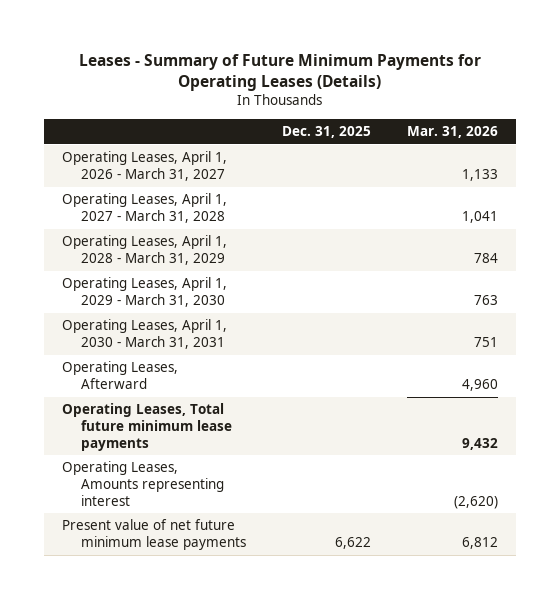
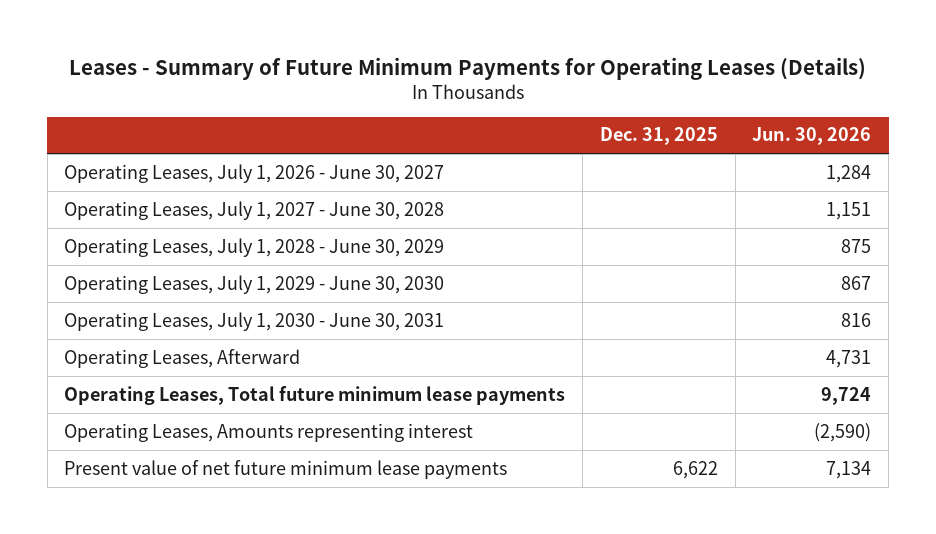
[406,126,498,139] Mar. 31, 2026 -> none
none -> [752,127,872,146] Jun. 30, 2026
[62,151,228,182] Operating Leases, April 1, 2026 - March 31, 2027 -> [64,163,445,183] Operating Leases, July 1, 2026 - June 30, 2027
[62,193,228,224] Operating Leases, April 1, 2027 - March 31, 2028 -> [64,200,445,220] Operating Leases, July 1, 2027 - June 30, 2028
[62,235,228,266] Operating Leases, April 1, 2028 - March 31, 2029 -> [64,237,445,257] Operating Leases, July 1, 2028 - June 30, 2029
[62,277,228,308] Operating Leases, April 1, 2029 - March 31, 2030 -> [64,274,445,294] Operating Leases, July 1, 2029 - June 30, 2030
[62,319,228,350] Operating Leases, April 1, 2030 - March 31, 2031 -> [64,311,445,331] Operating Leases, July 1, 2030 - June 30, 2031

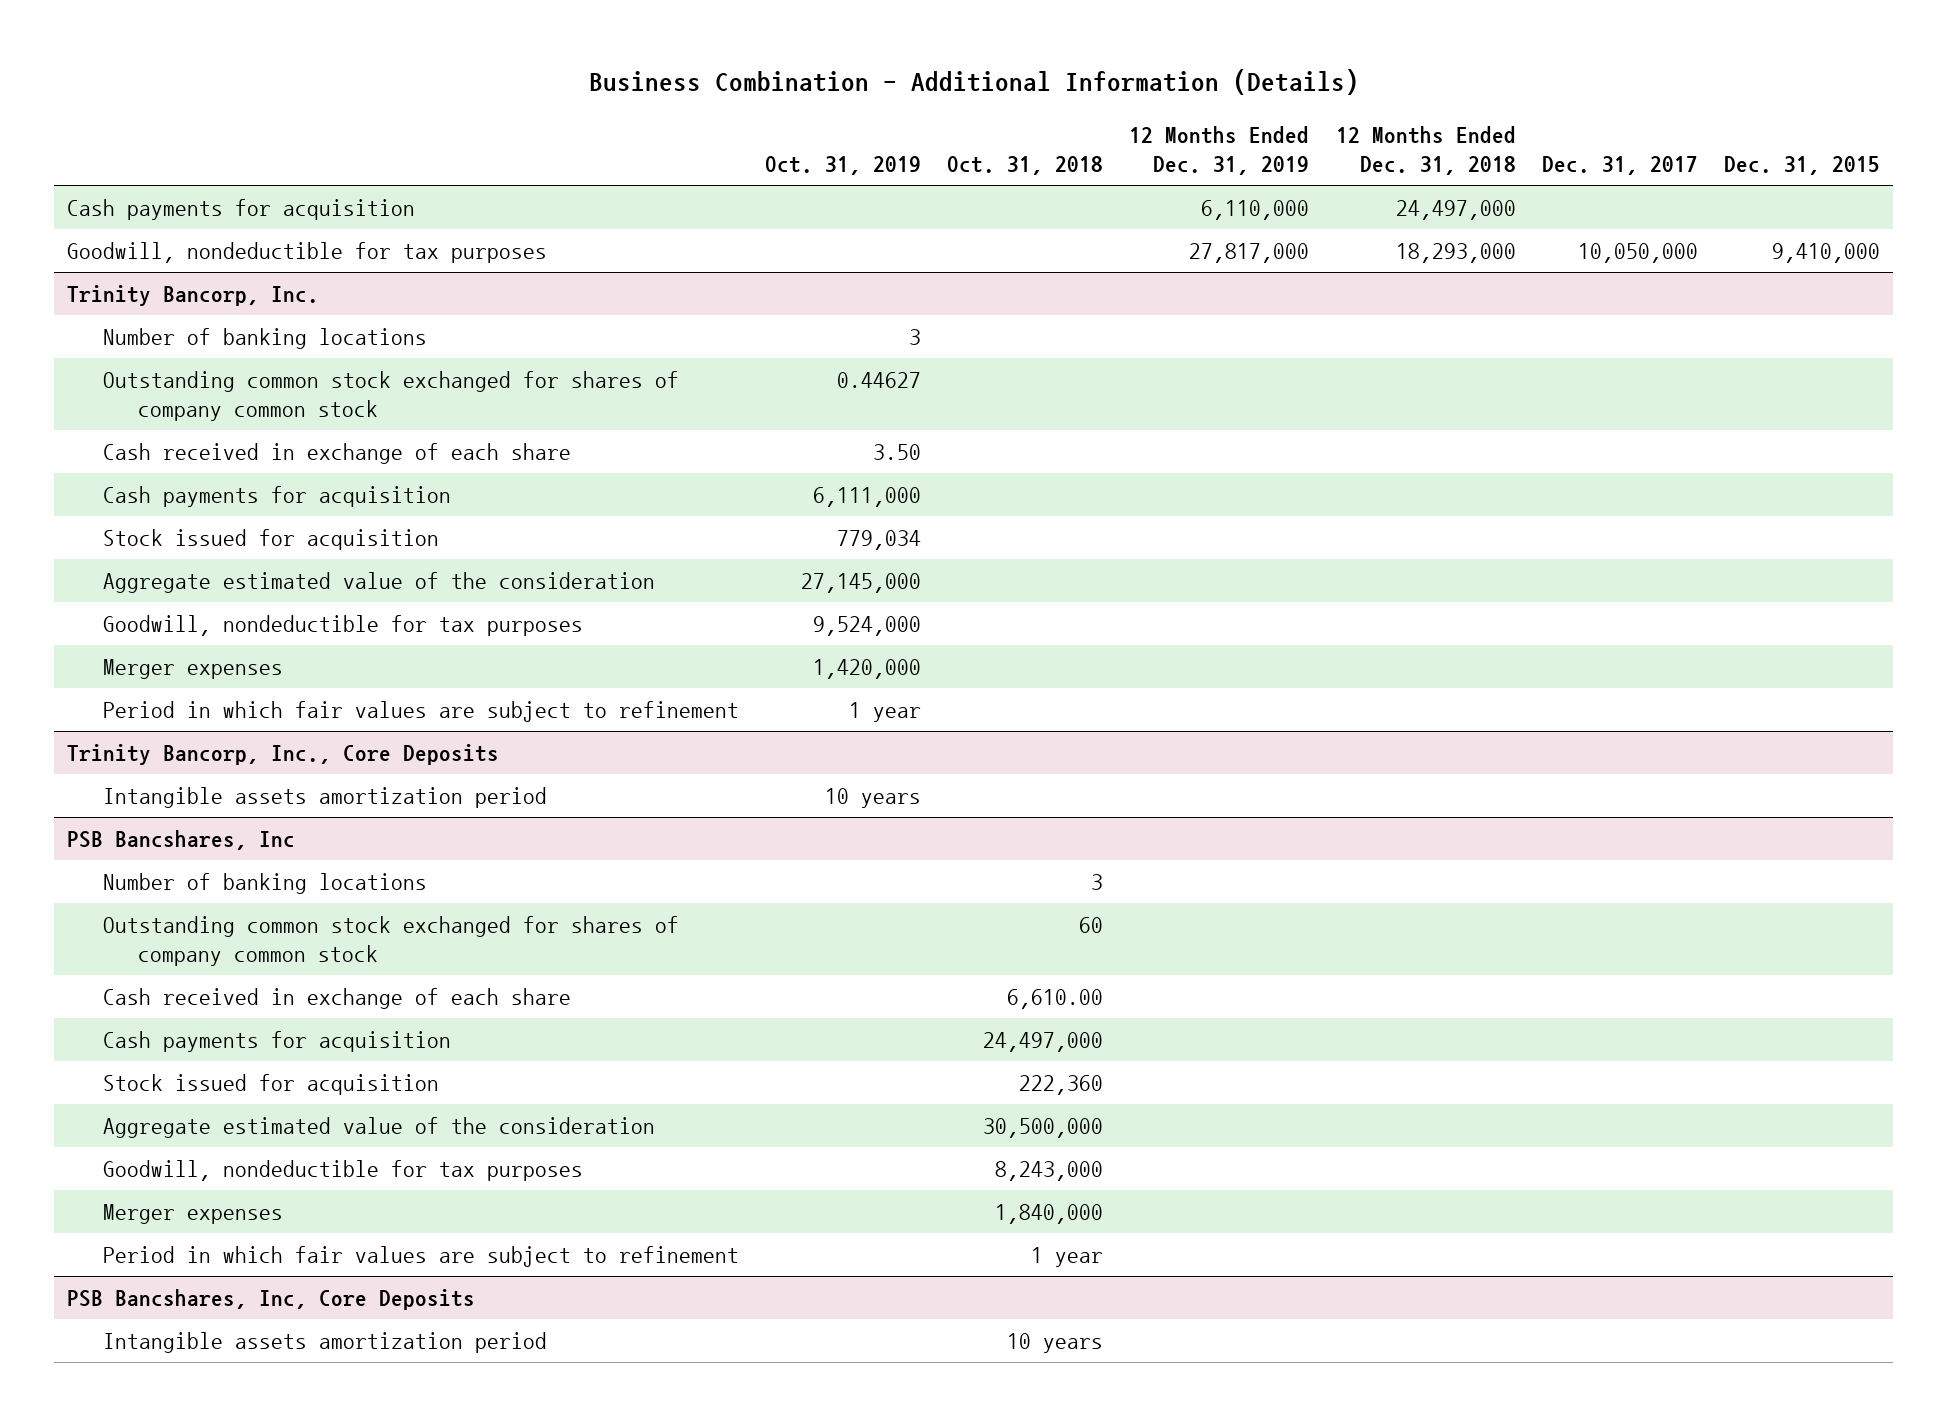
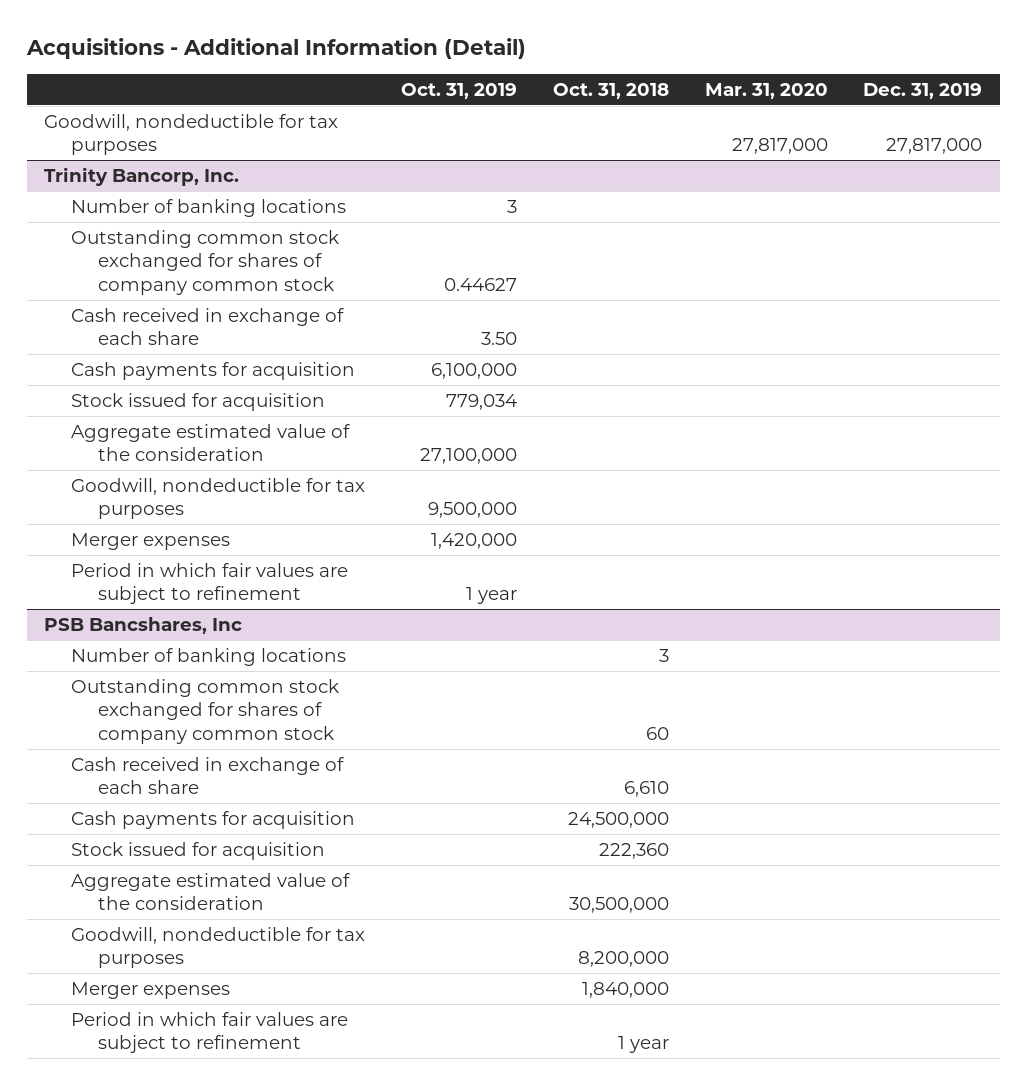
[588,69,1359,96] Business Combination - Additional Information (Details) -> [25,38,526,60] Acquisitions - Additional Information (Detail)
[1129,126,1310,175] 12 Months Ended Dec. 31, 2019 -> none
[1335,126,1516,175] 12 Months Ended Dec. 31, 2018 -> none
[1541,155,1698,175] Dec. 31, 2017 -> none
[1724,155,1881,175] Dec. 31, 2015 -> none
none -> [704,82,828,99] Mar. 31, 2020
none -> [863,82,983,99] Dec. 31, 2019
[67,199,416,221] Cash payments for acquisition -> none
[812,487,921,508] 6,111,000 -> [430,362,517,379] 6,100,000
[800,573,921,594] 27,145,000 -> [419,448,517,465] 27,100,000
[812,616,921,637] 9,524,000 -> [427,502,517,519] 9,500,000
[67,744,500,766] Trinity Bancorp, Inc., Core Deposits -> none
[102,787,547,809] Intangible assets amortization period -> none
[1007,989,1104,1010] 6,610.00 -> [623,781,669,798] 6,610
[983,1032,1104,1053] 24,497,000 -> [567,811,669,828] 24,500,000
[995,1161,1104,1182] 8,243,000 -> [577,951,669,968] 8,200,000
[67,1289,476,1311] PSB Bancshares, Inc, Core Deposits -> none
[102,1332,547,1354] Intangible assets amortization period -> none

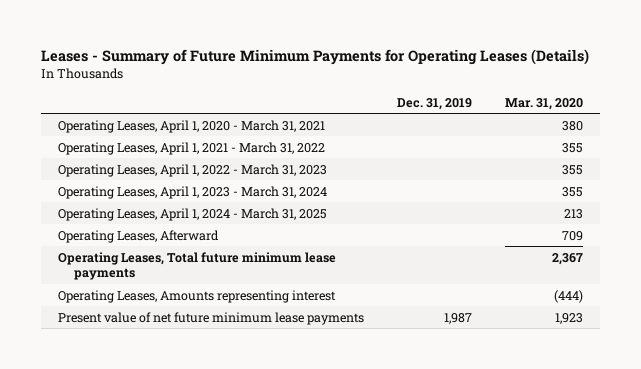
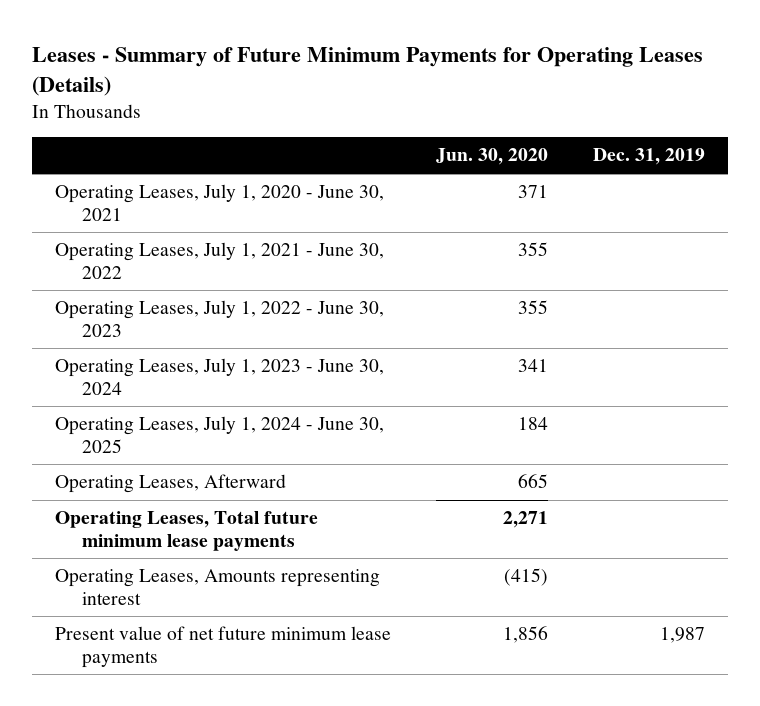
[505,97,584,110] Mar. 31, 2020 -> none
none -> [435,148,548,166] Jun. 30, 2020
[57,119,325,133] Operating Leases, April 1, 2020 - March 31, 2021 -> [54,184,384,221] Operating Leases, July 1, 2020 - June 30, 2021
[57,141,325,155] Operating Leases, April 1, 2021 - March 31, 2022 -> [54,242,384,279] Operating Leases, July 1, 2021 - June 30, 2022
[57,163,327,177] Operating Leases, April 1, 2022 - March 31, 2023 -> [54,300,384,337] Operating Leases, July 1, 2022 - June 30, 2023
[57,185,327,199] Operating Leases, April 1, 2023 - March 31, 2024 -> [54,358,384,395] Operating Leases, July 1, 2023 - June 30, 2024
[57,207,327,221] Operating Leases, April 1, 2024 - March 31, 2025 -> [54,416,384,453] Operating Leases, July 1, 2024 - June 30, 2025

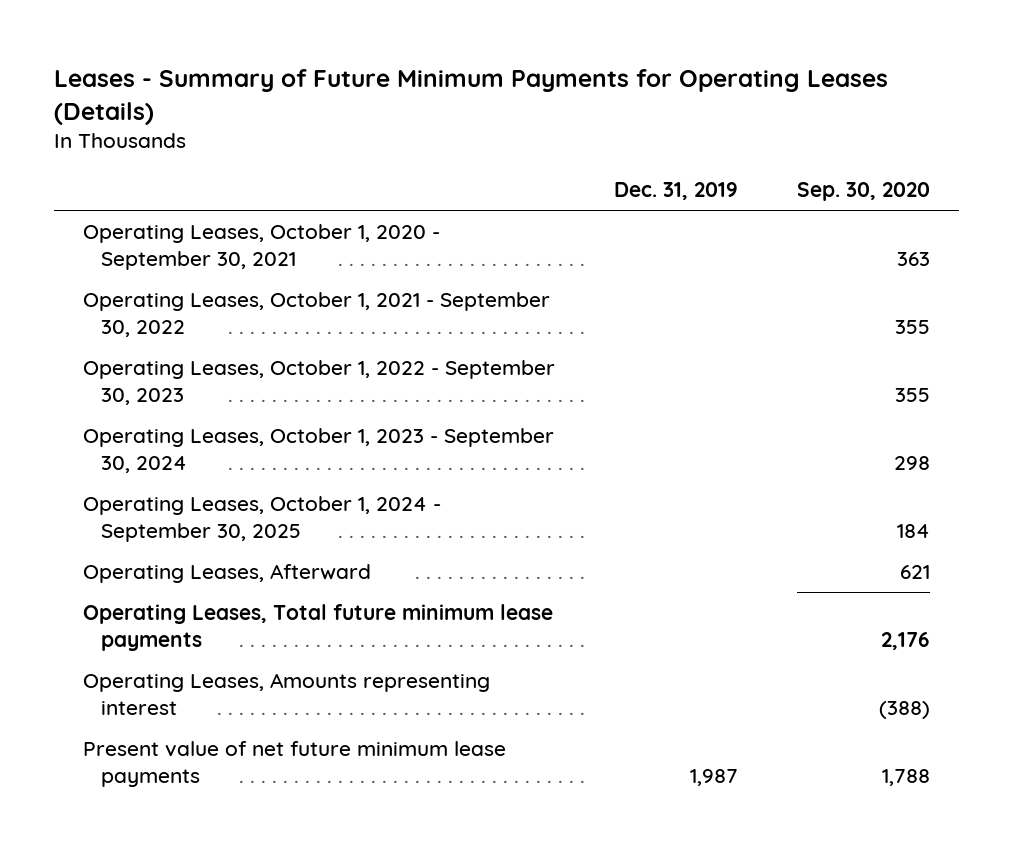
[435,148,548,166] Jun. 30, 2020 -> none
none -> [796,182,930,202] Sep. 30, 2020
[54,184,384,221] Operating Leases, July 1, 2020 - June 30, 2021 -> [83,223,441,271] Operating Leases, October 1, 2020 - September 30, 2021
[54,242,384,279] Operating Leases, July 1, 2021 - June 30, 2022 -> [83,291,551,338] Operating Leases, October 1, 2021 - September 30, 2022
[54,300,384,337] Operating Leases, July 1, 2022 - June 30, 2023 -> [83,359,556,406] Operating Leases, October 1, 2022 - September 30, 2023
[54,358,384,395] Operating Leases, July 1, 2023 - June 30, 2024 -> [83,427,555,474] Operating Leases, October 1, 2023 - September 30, 2024
[54,416,384,453] Operating Leases, July 1, 2024 - June 30, 2025 -> [83,495,442,543] Operating Leases, October 1, 2024 - September 30, 2025

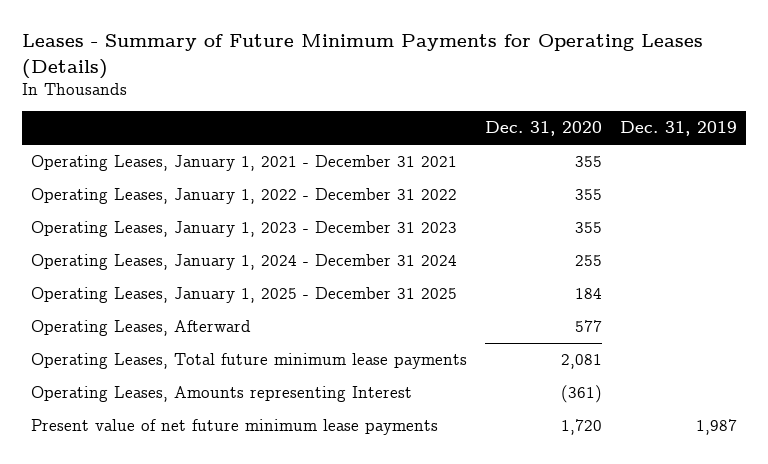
[796,182,930,202] Sep. 30, 2020 -> none
none -> [484,121,602,137] Dec. 31, 2020
[83,223,441,271] Operating Leases, October 1, 2020 - September 30, 2021 -> [30,154,457,171] Operating Leases, January 1, 2021 - December 31 2021
[83,291,551,338] Operating Leases, October 1, 2021 - September 30, 2022 -> [30,187,457,204] Operating Leases, January 1, 2022 - December 31 2022
[83,359,556,406] Operating Leases, October 1, 2022 - September 30, 2023 -> [30,220,457,237] Operating Leases, January 1, 2023 - December 31 2023
[83,427,555,474] Operating Leases, October 1, 2023 - September 30, 2024 -> [30,253,457,270] Operating Leases, January 1, 2024 - December 31 2024
[83,495,442,543] Operating Leases, October 1, 2024 - September 30, 2025 -> [30,286,457,303] Operating Leases, January 1, 2025 - December 31 2025
[83,672,491,716] Operating Leases, Amounts representing interest -> [30,385,412,402] Operating Leases, Amounts representing Interest

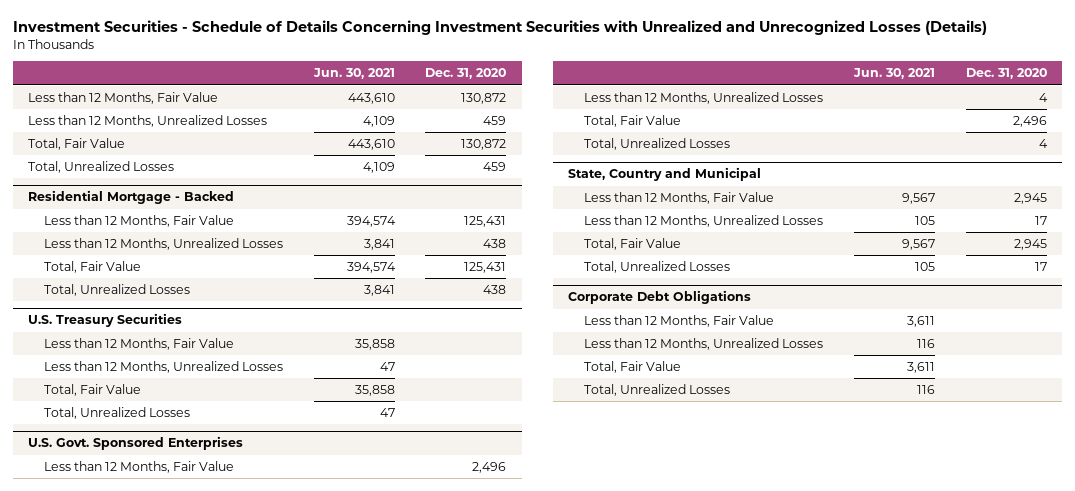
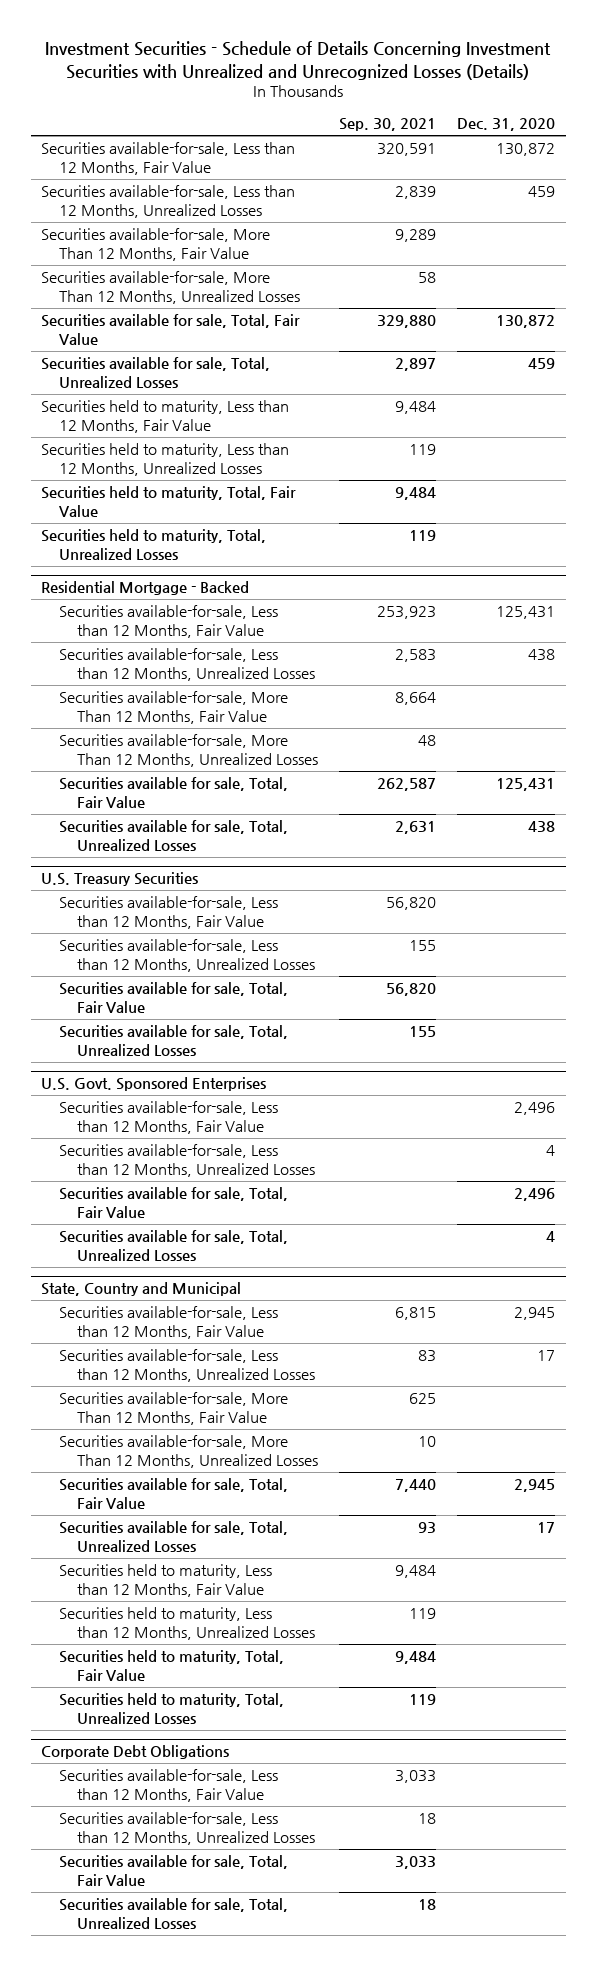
[312,68,395,80] Jun. 30, 2021 -> none
none -> [339,118,437,132] Sep. 30, 2021
[28,91,219,104] Less than 12 Months, Fair Value -> [41,142,296,175] Securities available-for-sale, Less than 12 Months, Fair Value
[28,114,268,127] Less than 12 Months, Unrealized Losses -> [41,185,296,218] Securities available-for-sale, Less than 12 Months, Unrealized Losses
none -> [41,228,271,261] Securities available-for-sale, More Than 12 Months, Fair Value
none -> [41,271,301,304] Securities available-for-sale, More Than 12 Months, Unrealized Losses
[28,137,126,150] Total, Fair Value -> [41,314,301,345] Securities available for sale, Total, Fair Value
[28,160,175,173] Total, Unrealized Losses -> [41,357,271,388] Securities available for sale, Total, Unrealized Losses
none -> [41,400,290,433] Securities held to maturity, Less than 12 Months, Fair Value
none -> [41,443,290,476] Securities held to maturity, Less than 12 Months, Unrealized Losses
none -> [41,486,297,517] Securities held to maturity, Total, Fair Value
none -> [41,529,267,560] Securities held to maturity, Total, Unrealized Losses
[44,214,235,227] Less than 12 Months, Fair Value -> [59,605,279,638] Securities available-for-sale, Less than 12 Months, Fair Value
[44,237,284,250] Less than 12 Months, Unrealized Losses -> [59,648,316,681] Securities available-for-sale, Less than 12 Months, Unrealized Losses
none -> [59,691,289,724] Securities available-for-sale, More Than 12 Months, Fair Value
none -> [59,734,319,767] Securities available-for-sale, More Than 12 Months, Unrealized Losses
[44,260,142,273] Total, Fair Value -> [59,777,289,808] Securities available for sale, Total, Fair Value
[44,283,191,296] Total, Unrealized Losses -> [59,820,289,851] Securities available for sale, Total, Unrealized Losses
[44,337,235,350] Less than 12 Months, Fair Value -> [59,896,279,929] Securities available-for-sale, Less than 12 Months, Fair Value
[44,360,284,373] Less than 12 Months, Unrealized Losses -> [59,939,316,972] Securities available-for-sale, Less than 12 Months, Unrealized Losses
[44,383,142,396] Total, Fair Value -> [59,982,289,1013] Securities available for sale, Total, Fair Value
[44,406,191,419] Total, Unrealized Losses -> [59,1025,289,1056] Securities available for sale, Total, Unrealized Losses
[44,460,235,473] Less than 12 Months, Fair Value -> [59,1101,279,1134] Securities available-for-sale, Less than 12 Months, Fair Value
[584,91,824,104] Less than 12 Months, Unrealized Losses -> [59,1144,316,1177] Securities available-for-sale, Less than 12 Months, Unrealized Losses
[584,114,682,127] Total, Fair Value -> [59,1187,289,1218] Securities available for sale, Total, Fair Value
[584,137,731,150] Total, Unrealized Losses -> [59,1230,289,1261] Securities available for sale, Total, Unrealized Losses
[584,191,775,204] Less than 12 Months, Fair Value -> [59,1306,279,1339] Securities available-for-sale, Less than 12 Months, Fair Value
[584,214,824,227] Less than 12 Months, Unrealized Losses -> [59,1349,316,1382] Securities available-for-sale, Less than 12 Months, Unrealized Losses
none -> [59,1392,289,1425] Securities available-for-sale, More Than 12 Months, Fair Value
none -> [59,1435,319,1468] Securities available-for-sale, More Than 12 Months, Unrealized Losses
[584,237,682,250] Total, Fair Value -> [59,1478,289,1509] Securities available for sale, Total, Fair Value
[584,260,731,273] Total, Unrealized Losses -> [59,1521,289,1552] Securities available for sale, Total, Unrealized Losses
none -> [59,1564,273,1597] Securities held to maturity, Less than 12 Months, Fair Value
none -> [59,1607,316,1640] Securities held to maturity, Less than 12 Months, Unrealized Losses
none -> [59,1650,285,1681] Securities held to maturity, Total, Fair Value
none -> [59,1693,285,1724] Securities held to maturity, Total, Unrealized Losses
[584,314,775,327] Less than 12 Months, Fair Value -> [59,1769,279,1802] Securities available-for-sale, Less than 12 Months, Fair Value
[584,337,824,350] Less than 12 Months, Unrealized Losses -> [59,1812,316,1845] Securities available-for-sale, Less than 12 Months, Unrealized Losses
[584,360,682,373] Total, Fair Value -> [59,1855,289,1886] Securities available for sale, Total, Fair Value
[584,383,731,396] Total, Unrealized Losses -> [59,1898,289,1929] Securities available for sale, Total, Unrealized Losses

